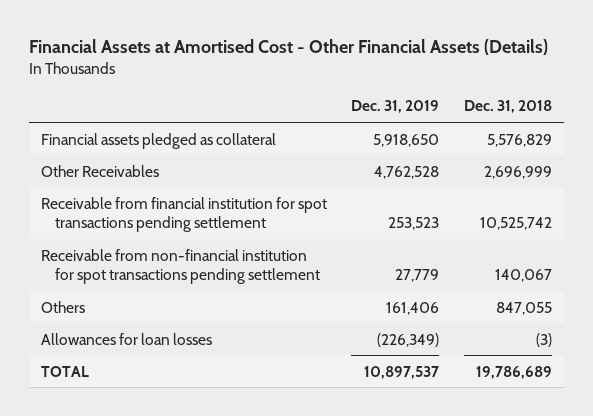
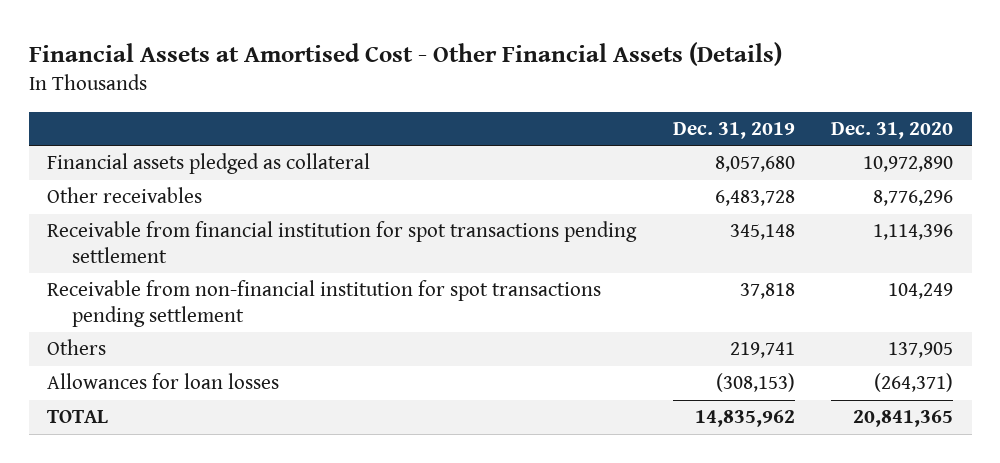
[463,100,552,114] Dec. 31, 2018 -> none
none -> [831,122,954,140] Dec. 31, 2020
[373,133,440,147] 5,918,650 -> [714,156,795,173] 8,057,680
[40,164,159,177] Other Receivables -> [47,187,203,204] Other receivables
[374,165,440,179] 4,762,528 -> [714,190,795,207] 6,483,728
[388,217,440,231] 253,523 -> [729,224,795,241] 345,148
[395,269,440,283] 27,779 -> [739,283,795,300] 37,818
[386,301,440,315] 161,406 -> [729,342,795,359] 219,741
[377,332,440,347] (226,349) -> [715,373,795,393] (308,153)
[364,365,440,379] 10,897,537 -> [694,410,795,428] 14,835,962

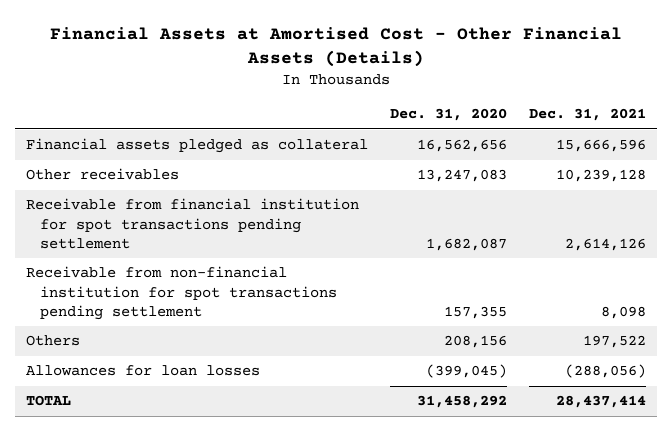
[672,122,795,140] Dec. 31, 2019 -> none
none -> [529,108,647,122] Dec. 31, 2021
[863,156,954,173] 10,972,890 -> [417,139,508,153] 16,562,656
[873,190,954,207] 8,776,296 -> [417,169,508,183] 13,247,083
[873,224,954,241] 1,114,396 -> [426,238,508,252] 1,682,087
[888,283,954,300] 104,249 -> [444,306,508,320] 157,355
[888,342,954,359] 137,905 -> [444,335,508,349] 208,156
[874,373,954,393] (264,371) -> [426,364,508,379] (399,045)
[853,410,954,428] 20,841,365 -> [417,395,508,409] 31,458,292

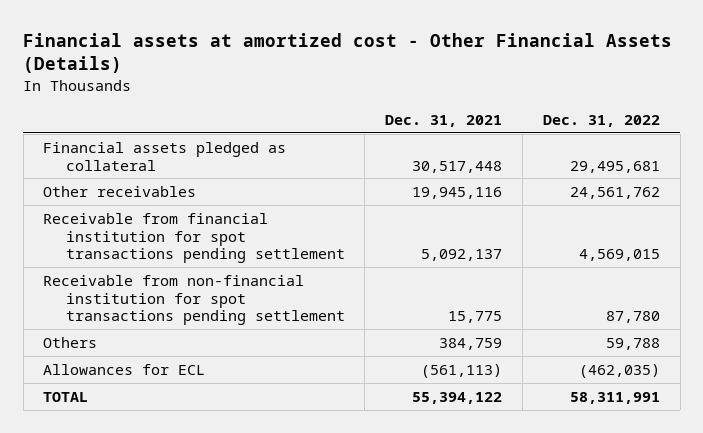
[50,26,623,67] Financial Assets at Amortised Cost - Other Financial Assets (Details) -> [23,32,673,74] Financial assets at amortized cost - Other Financial Assets (Details)
[390,108,508,122] Dec. 31, 2020 -> none
none -> [542,114,660,127] Dec. 31, 2022
[556,139,647,153] 15,666,596 -> [412,160,503,173] 30,517,448
[556,169,647,183] 10,239,128 -> [412,186,503,199] 19,945,116
[565,238,647,252] 2,614,126 -> [421,249,503,262] 5,092,137
[601,306,647,320] 8,098 -> [448,311,503,324] 15,775
[583,335,647,349] 197,522 -> [439,337,503,350] 384,759
[25,365,260,377] Allowances for loan losses -> [43,363,206,375] Allowances for ECL
[565,364,647,379] (288,056) -> [421,363,503,378] (561,113)
[556,395,647,409] 28,437,414 -> [412,391,503,404] 55,394,122

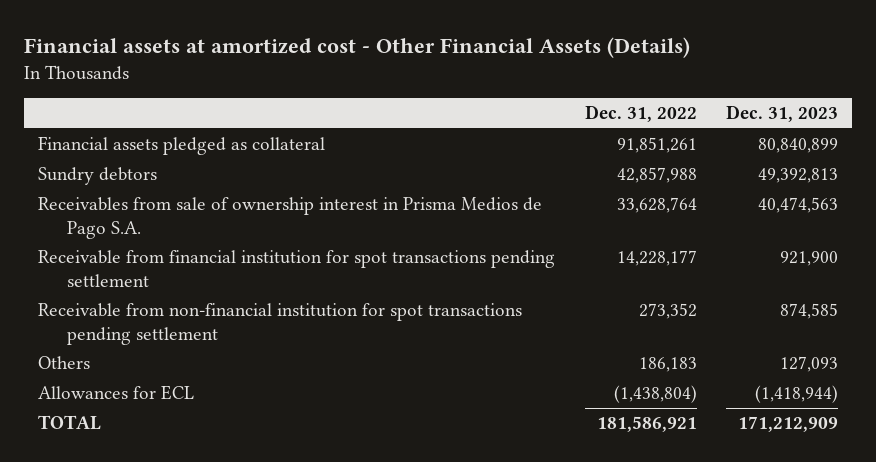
[385,114,503,127] Dec. 31, 2021 -> none
none -> [725,105,838,123] Dec. 31, 2023
[43,185,197,197] Other receivables -> none
[569,160,660,173] 29,495,681 -> [616,137,697,154] 91,851,261
none -> [38,167,158,186] Sundry debtors
none -> [38,197,543,239] Receivables from sale of ownership interest in Prisma Medios de Pago S.A.
[578,249,660,262] 4,569,015 -> [616,250,697,267] 14,228,177
[605,311,660,324] 87,780 -> [638,303,697,320] 273,352
[605,337,660,350] 59,788 -> [638,357,697,373] 186,183
[578,363,660,378] (462,035) -> [613,385,697,404] (1,438,804)
[569,391,660,404] 58,311,991 -> [596,416,697,433] 181,586,921

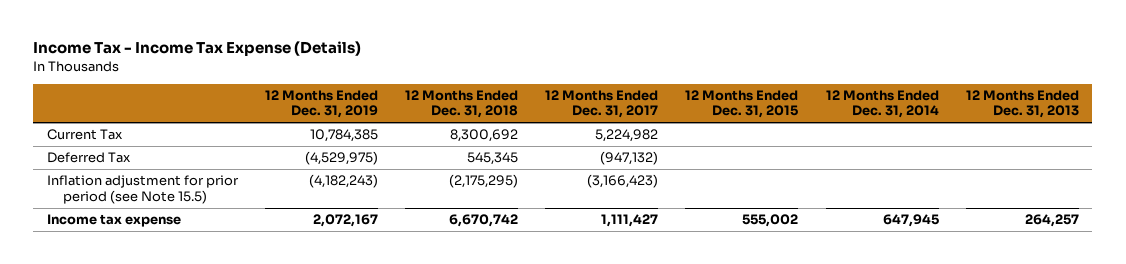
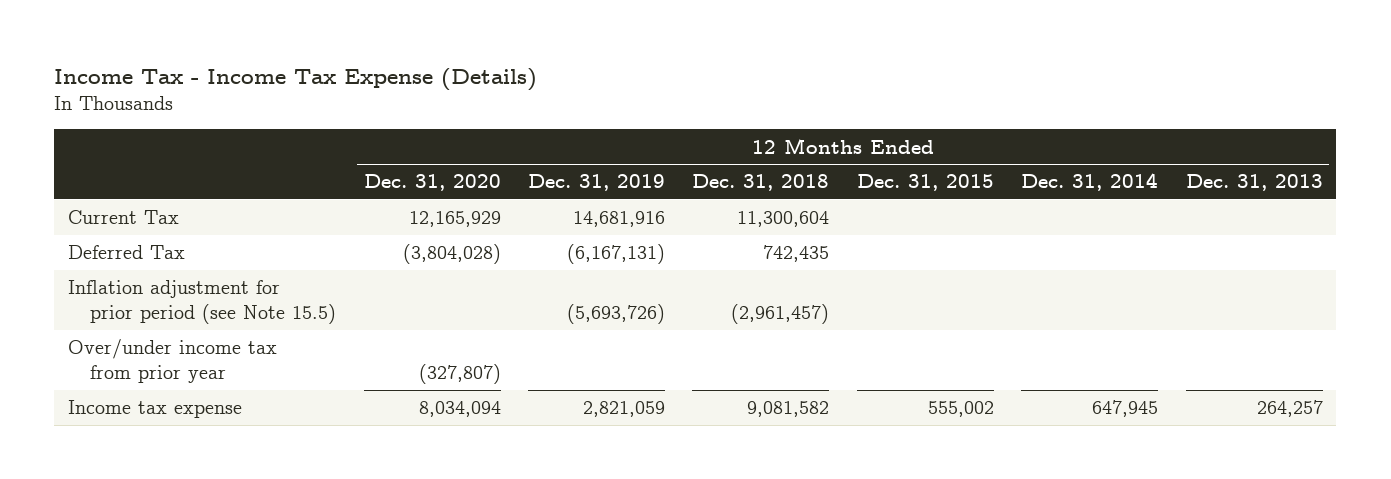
[545,90,659,119] 12 Months Ended Dec. 31, 2017 -> none
none -> [363,174,501,192] Dec. 31, 2020
[310,129,379,143] 10,784,385 -> [573,211,666,228] 14,681,916
[450,129,519,143] 8,300,692 -> [737,211,830,228] 11,300,604
[305,151,379,166] (4,529,975) -> [567,244,666,265] (6,167,131)
[467,152,519,166] 545,345 -> [763,245,830,263] 742,435
[309,174,379,189] (4,182,243) -> [567,304,666,325] (5,693,726)
[449,174,519,189] (2,175,295) -> [731,304,830,325] (2,961,457)
none -> [68,339,278,384] Over/under income tax from prior year
[313,214,379,228] 2,072,167 -> [583,401,666,418] 2,821,059
[449,214,519,228] 6,670,742 -> [747,401,830,418] 9,081,582

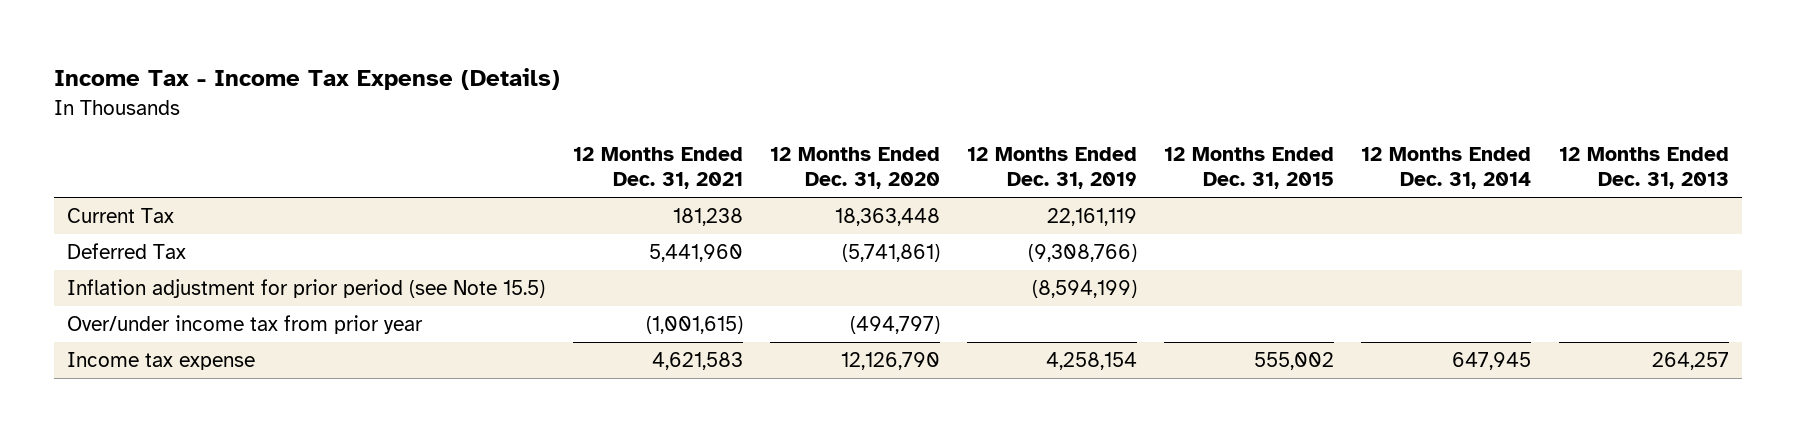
[692,174,830,192] Dec. 31, 2018 -> none
none -> [572,146,743,190] 12 Months Ended Dec. 31, 2021
[408,211,501,228] 12,165,929 -> [834,208,940,227] 18,363,448
[573,211,666,228] 14,681,916 -> [1046,208,1137,227] 22,161,119
[402,244,501,265] (3,804,028) -> [841,244,940,263] (5,741,861)
[567,244,666,265] (6,167,131) -> [1027,244,1137,263] (9,308,766)
[567,304,666,325] (5,693,726) -> [1031,280,1137,299] (8,594,199)
[418,364,501,385] (327,807) -> [849,316,940,335] (494,797)
[418,401,501,418] 8,034,094 -> [840,352,940,371] 12,126,790
[583,401,666,418] 2,821,059 -> [1045,352,1137,371] 4,258,154

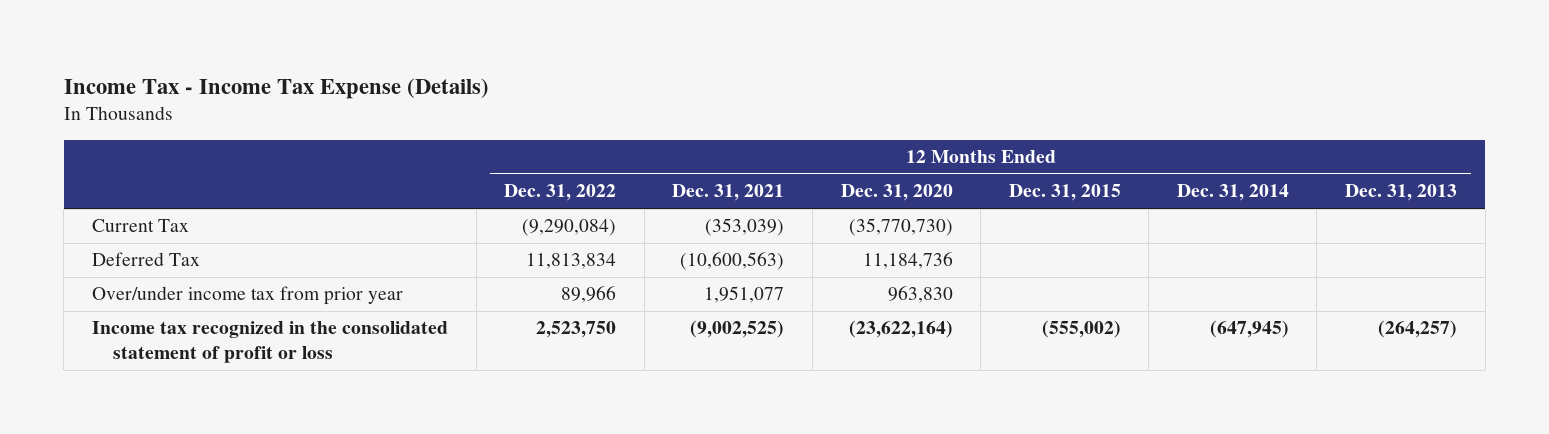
[966,146,1137,190] 12 Months Ended Dec. 31, 2019 -> none
none -> [504,184,617,202] Dec. 31, 2022
[67,279,546,299] Inflation adjustment for prior period (see Note 15.5) -> none
[67,352,256,371] Income tax expense -> none
[672,208,743,227] 181,238 -> [705,218,785,237] (353,039)
[834,208,940,227] 18,363,448 -> [848,218,953,237] (35,770,730)
[648,244,743,263] 5,441,960 -> [680,252,785,271] (10,600,563)
[841,244,940,263] (5,741,861) -> [862,252,953,270] 11,184,736
[645,316,743,335] (1,001,615) -> [704,286,785,304] 1,951,077
[849,316,940,335] (494,797) -> [887,286,953,304] 963,830
none -> [92,321,449,364] Income tax recognized in the consolidated statement of profit or loss

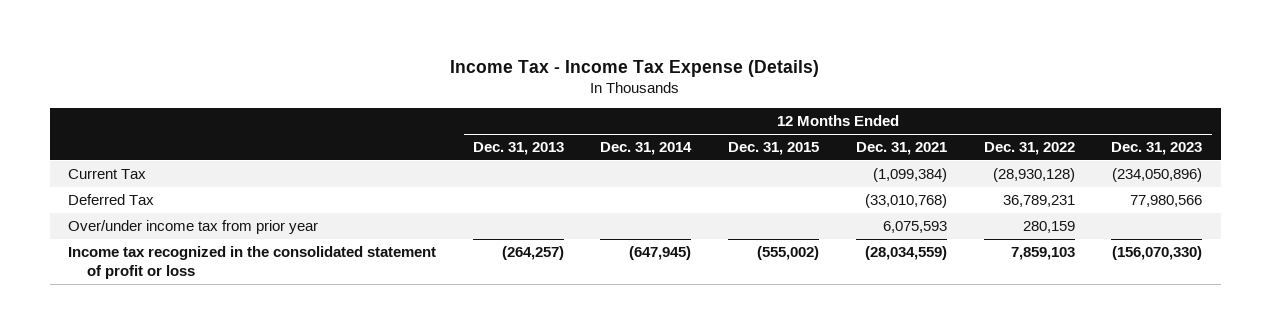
[840,184,953,202] Dec. 31, 2020 -> none
none -> [1111,142,1203,156] Dec. 31, 2023
[522,219,617,237] (9,290,084) -> [992,168,1075,183] (28,930,128)
[705,218,785,237] (353,039) -> [872,168,947,183] (1,099,384)
[526,253,617,270] 11,813,834 -> [1002,195,1075,208] 36,789,231
[680,252,785,271] (10,600,563) -> [864,194,947,209] (33,010,768)
[561,286,617,304] 89,966 -> [1022,221,1075,234] 280,159
[704,286,785,304] 1,951,077 -> [882,221,947,234] 6,075,593
[536,321,617,339] 2,523,750 -> [1010,247,1075,261] 7,859,103
[690,320,785,339] (9,002,525) -> [864,246,947,261] (28,034,559)

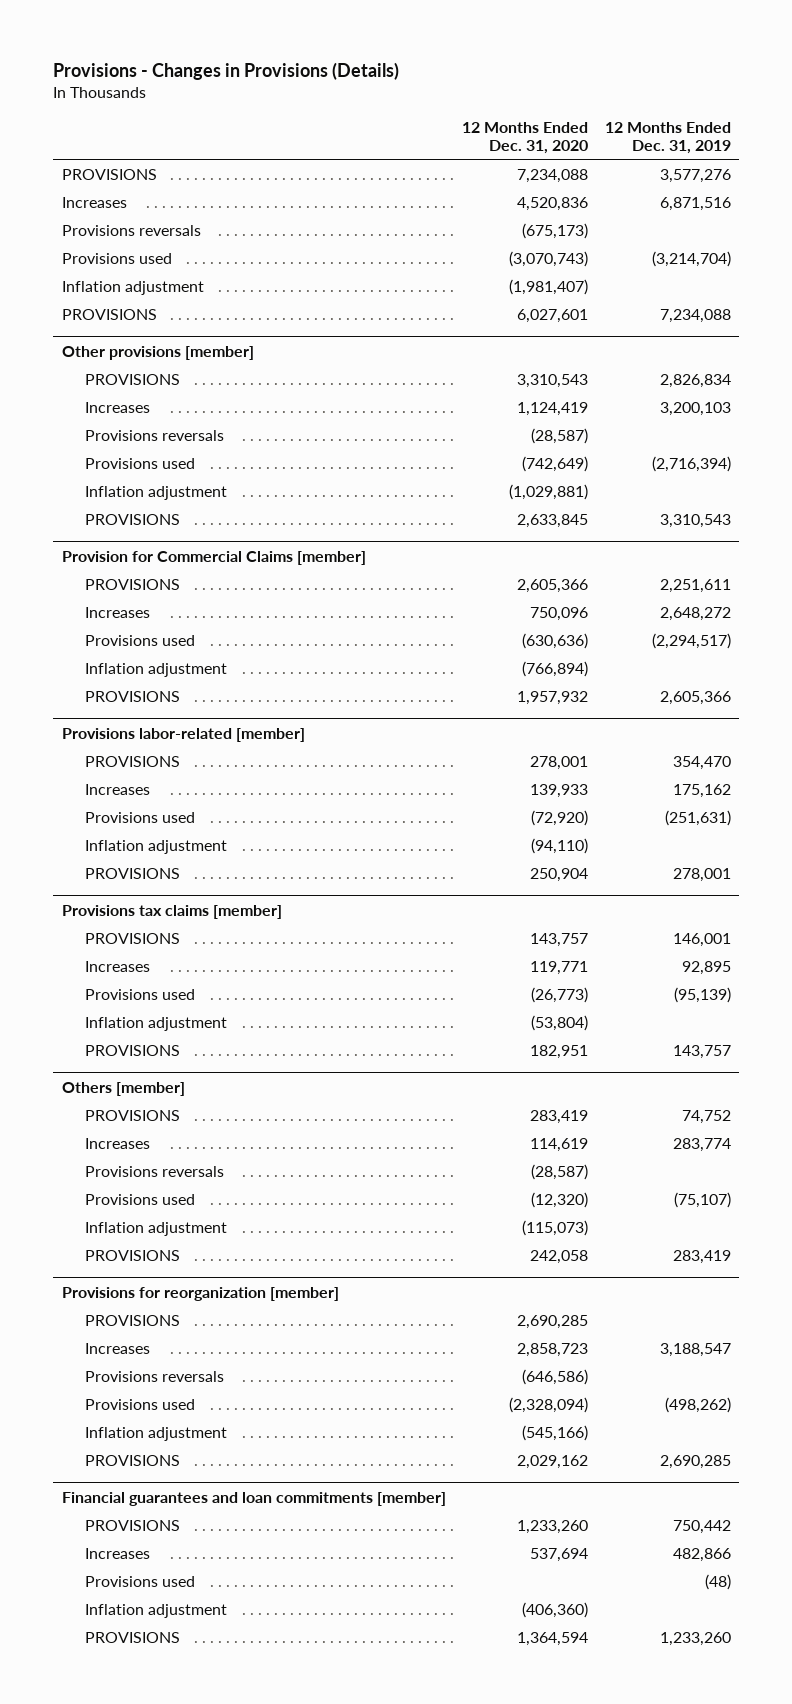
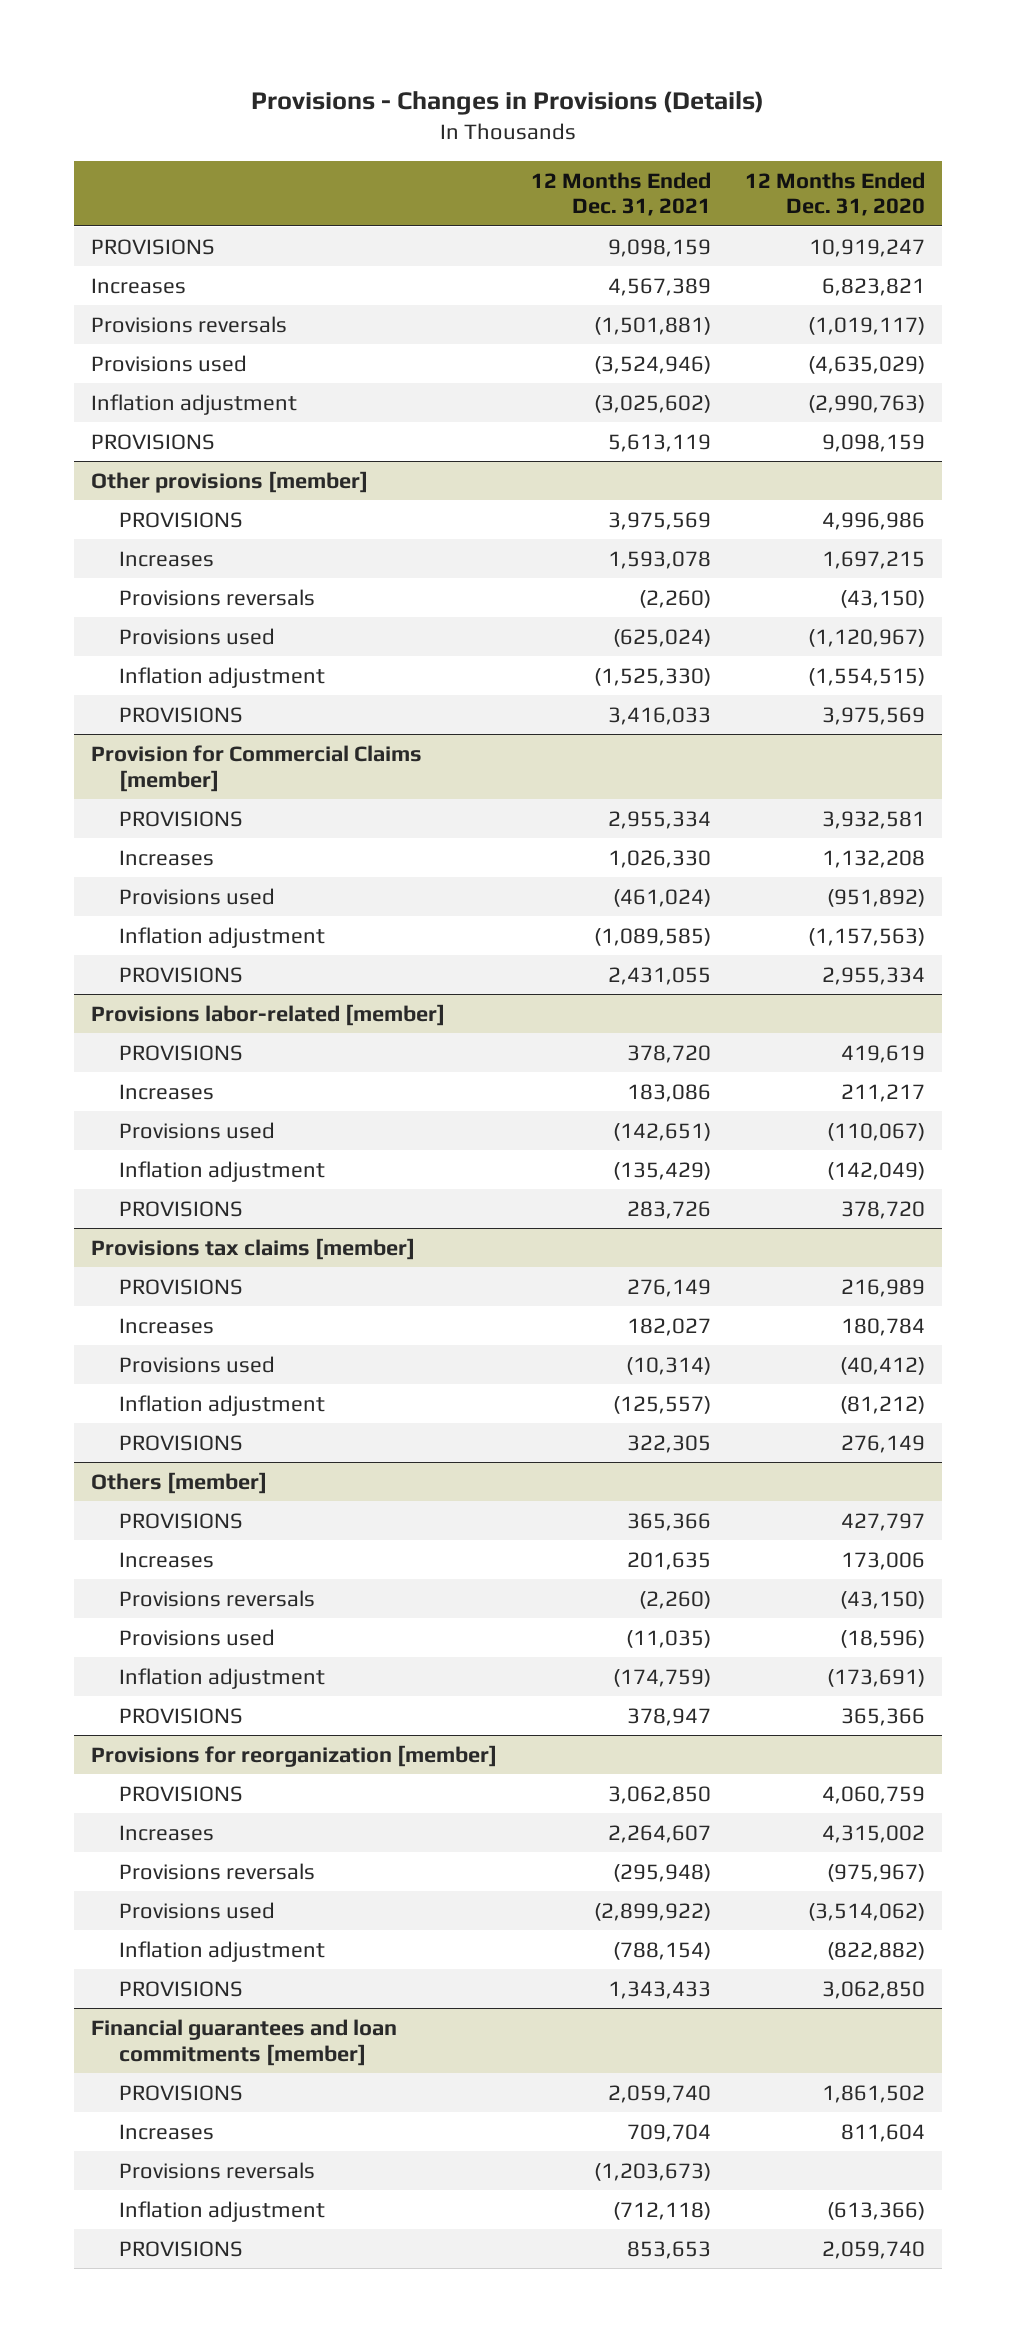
[604,121,731,154] 12 Months Ended Dec. 31, 2019 -> none
none -> [531,171,712,217] 12 Months Ended Dec. 31, 2021
[517,168,589,183] 7,234,088 -> [809,238,926,257] 10,919,247
[517,196,589,211] 4,520,836 -> [822,277,926,296] 6,823,821
[522,222,589,239] (675,173) -> [808,316,926,335] (1,019,117)
[509,250,589,267] (3,070,743) -> [808,355,926,374] (4,635,029)
[509,278,589,295] (1,981,407) -> [808,394,926,413] (2,990,763)
[517,308,589,323] 6,027,601 -> [822,433,926,452] 9,098,159
[517,373,589,388] 3,310,543 -> [822,511,926,530] 4,996,986
[517,401,589,416] 1,124,419 -> [822,550,926,569] 1,697,215
[531,427,589,444] (28,587) -> [840,589,926,608] (43,150)
[522,455,589,472] (742,649) -> [808,628,926,647] (1,120,967)
[509,483,589,500] (1,029,881) -> [808,667,926,686] (1,554,515)
[517,513,589,528] 2,633,845 -> [822,706,926,725] 3,975,569
[517,578,589,593] 2,605,366 -> [822,810,926,829] 3,932,581
[530,606,589,621] 750,096 -> [822,849,926,868] 1,132,208
[522,632,589,649] (630,636) -> [827,888,926,907] (951,892)
[522,660,589,677] (766,894) -> [808,927,926,946] (1,157,563)
[517,690,589,705] 1,957,932 -> [822,966,926,985] 2,955,334
[530,755,589,770] 278,001 -> [841,1044,926,1063] 419,619
[530,783,589,798] 139,933 -> [841,1083,926,1102] 211,217
[531,809,589,826] (72,920) -> [827,1122,926,1141] (110,067)
[531,837,589,854] (94,110) -> [827,1161,926,1180] (142,049)
[530,867,589,882] 250,904 -> [841,1200,926,1219] 378,720
[530,932,589,947] 143,757 -> [841,1278,926,1297] 216,989
[530,960,589,975] 119,771 -> [841,1317,926,1336] 180,784
[531,986,589,1003] (26,773) -> [840,1356,926,1375] (40,412)
[531,1014,589,1031] (53,804) -> [840,1395,926,1414] (81,212)
[530,1044,589,1059] 182,951 -> [841,1434,926,1453] 276,149
[530,1109,589,1124] 283,419 -> [841,1512,926,1531] 427,797
[530,1137,589,1152] 114,619 -> [841,1551,926,1570] 173,006
[531,1163,589,1180] (28,587) -> [840,1590,926,1609] (43,150)
[531,1191,589,1208] (12,320) -> [840,1629,926,1648] (18,596)
[522,1219,589,1236] (115,073) -> [827,1668,926,1687] (173,691)
[530,1249,589,1264] 242,058 -> [841,1707,926,1726] 365,366
[517,1314,589,1329] 2,690,285 -> [822,1785,926,1804] 4,060,759
[517,1342,589,1357] 2,858,723 -> [822,1824,926,1843] 4,315,002
[522,1368,589,1385] (646,586) -> [827,1863,926,1882] (975,967)
[509,1396,589,1413] (2,328,094) -> [808,1902,926,1921] (3,514,062)
[522,1424,589,1441] (545,166) -> [827,1941,926,1960] (822,882)
[517,1454,589,1469] 2,029,162 -> [822,1980,926,1999] 3,062,850
[84,1575,195,1587] Provisions used -> none
[517,1519,589,1534] 1,233,260 -> [822,2084,926,2103] 1,861,502
[530,1547,589,1562] 537,694 -> [841,2123,926,2142] 811,604
none -> [118,2161,315,2179] Provisions reversals
[522,1601,589,1618] (406,360) -> [827,2201,926,2220] (613,366)
[517,1631,589,1646] 1,364,594 -> [822,2240,926,2259] 2,059,740

